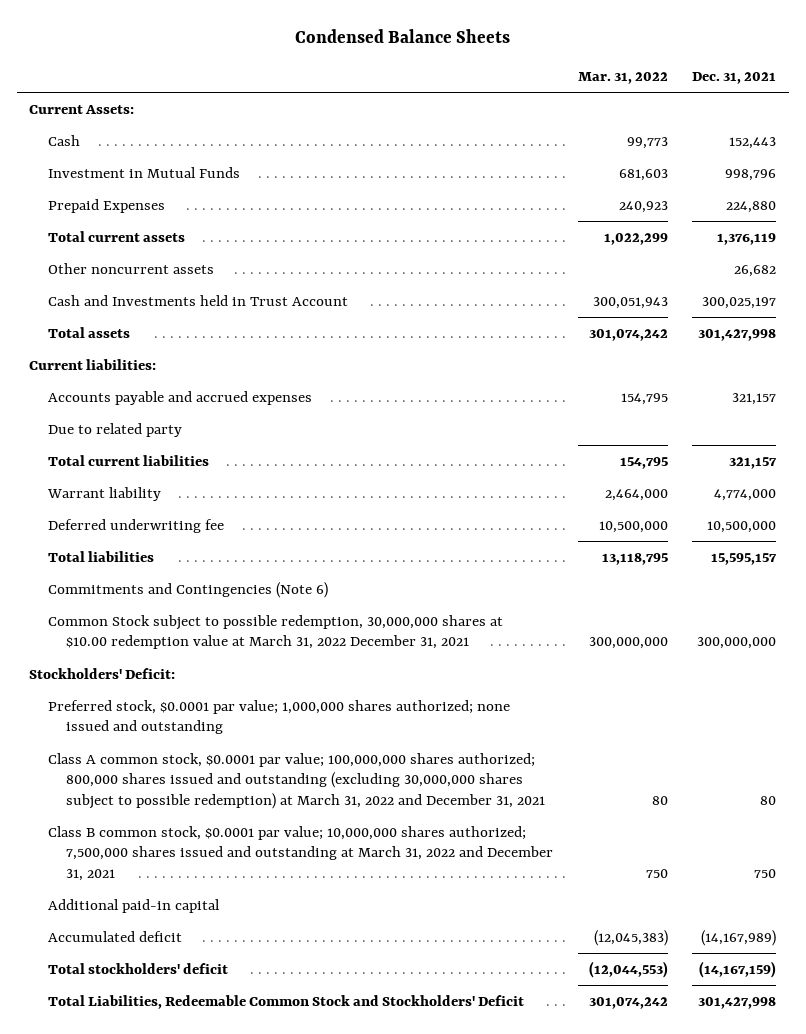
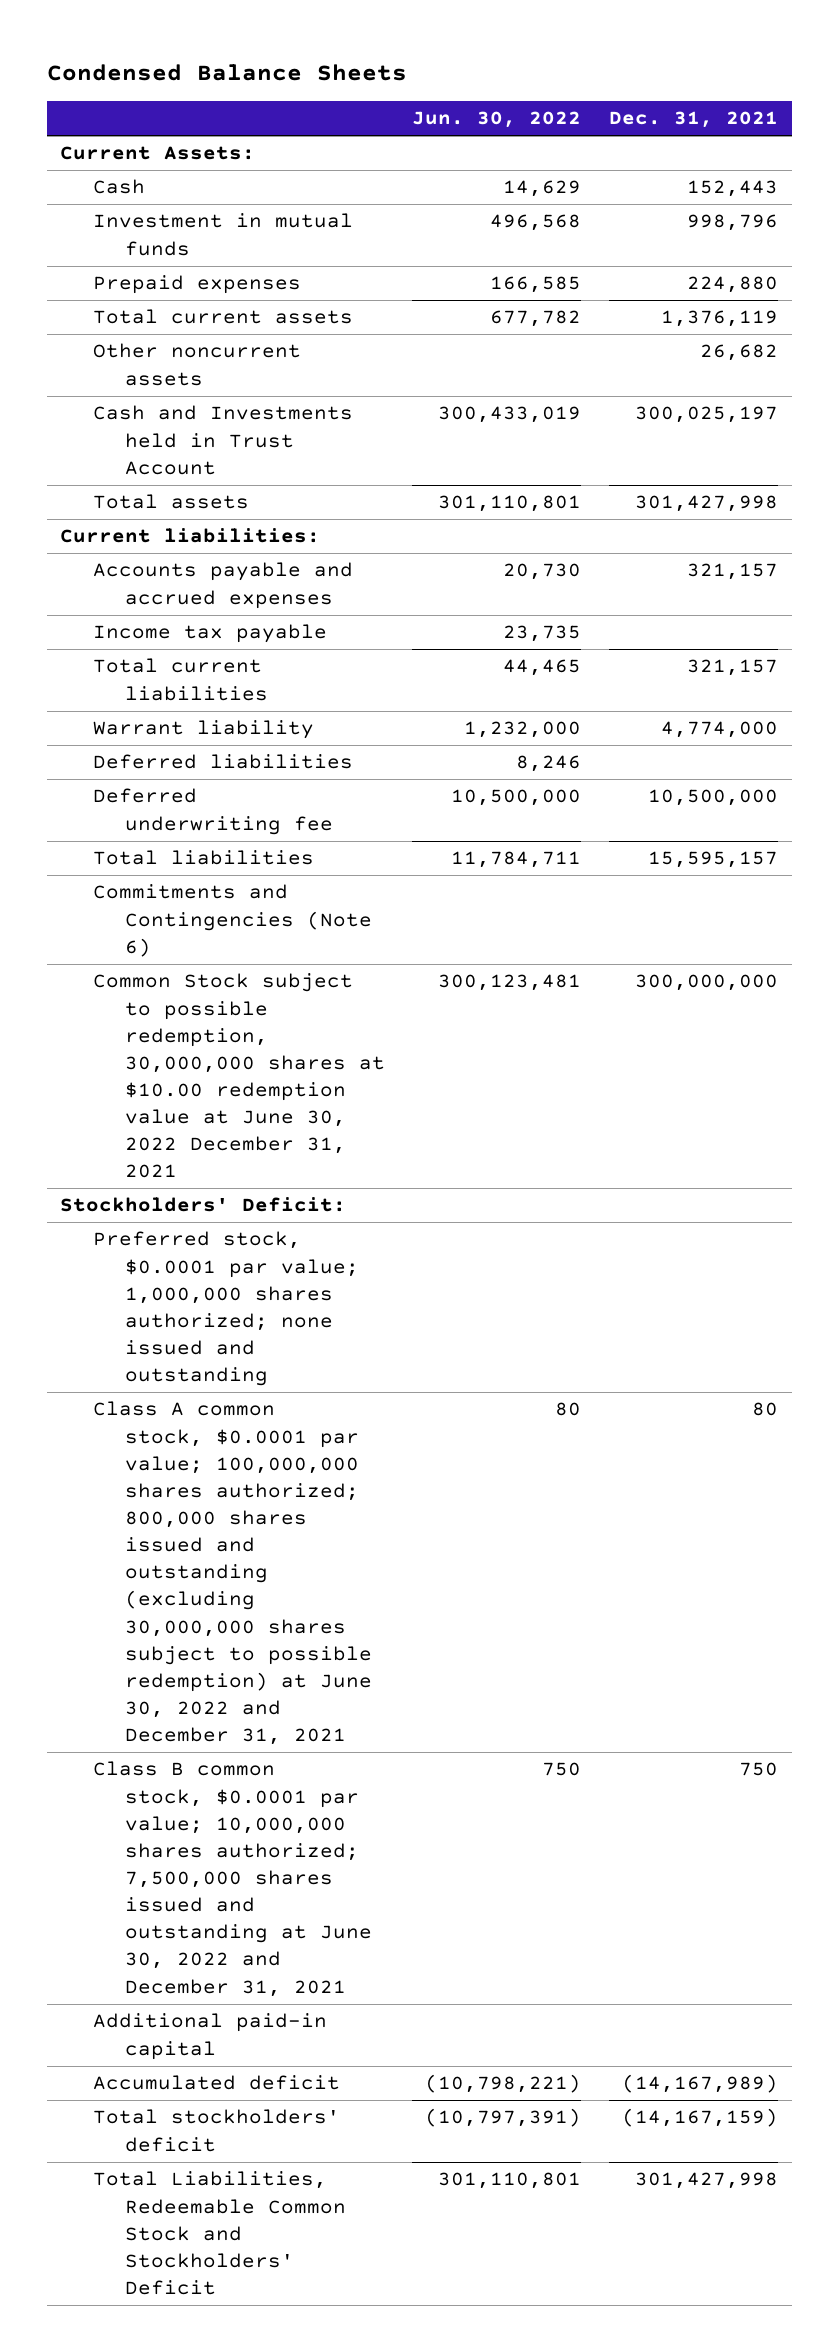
[577,72,668,85] Mar. 31, 2022 -> none
none -> [412,111,582,129] Jun. 30, 2022
[47,166,240,178] Investment in Mutual Funds -> [92,213,353,256] Investment in mutual funds
[47,198,165,213] Prepaid Expenses -> [92,275,301,295] Prepaid expenses
[47,422,182,437] Due to related party -> [92,624,327,644] Income tax payable
none -> [92,754,353,770] Deferred liabilities
[47,614,503,650] Common Stock subject to possible redemption, 30,000,000 shares at $10.00 redemption value at March 31, 2022 December 31, 2021 -> [92,973,385,1179] Common Stock subject to possible redemption, 30,000,000 shares at $10.00 redemption value at June 30, 2022 December 31, 2021
[47,752,546,809] Class A common stock, $0.0001 par value; 100,000,000 shares authorized; 800,000 shares issued and outstanding (excluding 30,000,000 shares subject to possible redemption) at March 31, 2022 and December 31, 2021 -> [92,1401,372,1746] Class A common stock, $0.0001 par value; 100,000,000 shares authorized; 800,000 shares issued and outstanding (excluding 30,000,000 shares subject to possible redemption) at June 30, 2022 and December 31, 2021
[47,825,554,881] Class B common stock, $0.0001 par value; 10,000,000 shares authorized; 7,500,000 shares issued and outstanding at March 31, 2022 and December 31, 2021 -> [92,1761,372,1997] Class B common stock, $0.0001 par value; 10,000,000 shares authorized; 7,500,000 shares issued and outstanding at June 30, 2022 and December 31, 2021

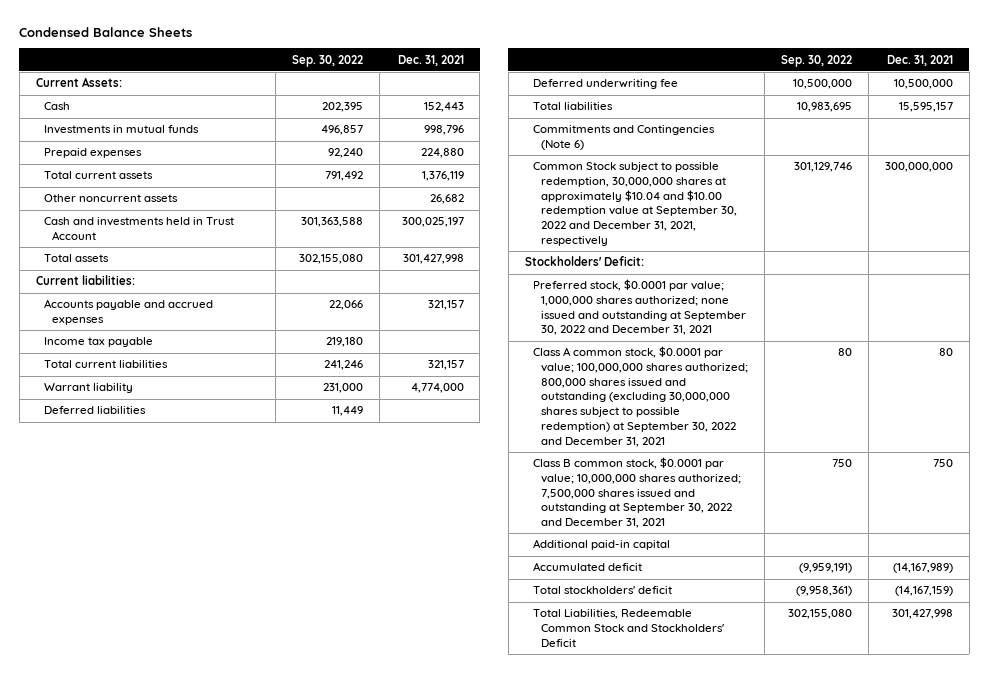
[412,111,582,129] Jun. 30, 2022 -> none
none -> [291,54,363,67] Sep. 30, 2022
[92,213,353,256] Investment in mutual funds -> [43,125,199,135] Investments in mutual funds
[92,405,353,475] Cash and Investments held in Trust Account -> [43,217,234,241] Cash and investments held in Trust Account
[92,973,385,1179] Common Stock subject to possible redemption, 30,000,000 shares at $10.00 redemption value at June 30, 2022 December 31, 2021 -> [533,162,738,246] Common Stock subject to possible redemption, 30,000,000 shares at approximately $10.04 and $10.00 redemption value at September 30, 2022 and December 31, 2021, respectively
[92,1231,359,1387] Preferred stock, $0.0001 par value; 1,000,000 shares authorized; none issued and outstanding -> [533,279,747,336] Preferred stock, $0.0001 par value; 1,000,000 shares authorized; none issued and outstanding at September 30, 2022 and December 31, 2021
[92,1401,372,1746] Class A common stock, $0.0001 par value; 100,000,000 shares authorized; 800,000 shares issued and outstanding (excluding 30,000,000 shares subject to possible redemption) at June 30, 2022 and December 31, 2021 -> [533,346,749,447] Class A common stock, $0.0001 par value; 100,000,000 shares authorized; 800,000 shares issued and outstanding (excluding 30,000,000 shares subject to possible redemption) at September 30, 2022 and December 31, 2021
[92,1761,372,1997] Class B common stock, $0.0001 par value; 10,000,000 shares authorized; 7,500,000 shares issued and outstanding at June 30, 2022 and December 31, 2021 -> [533,457,742,529] Class B common stock, $0.0001 par value; 10,000,000 shares authorized; 7,500,000 shares issued and outstanding at September 30, 2022 and December 31, 2021

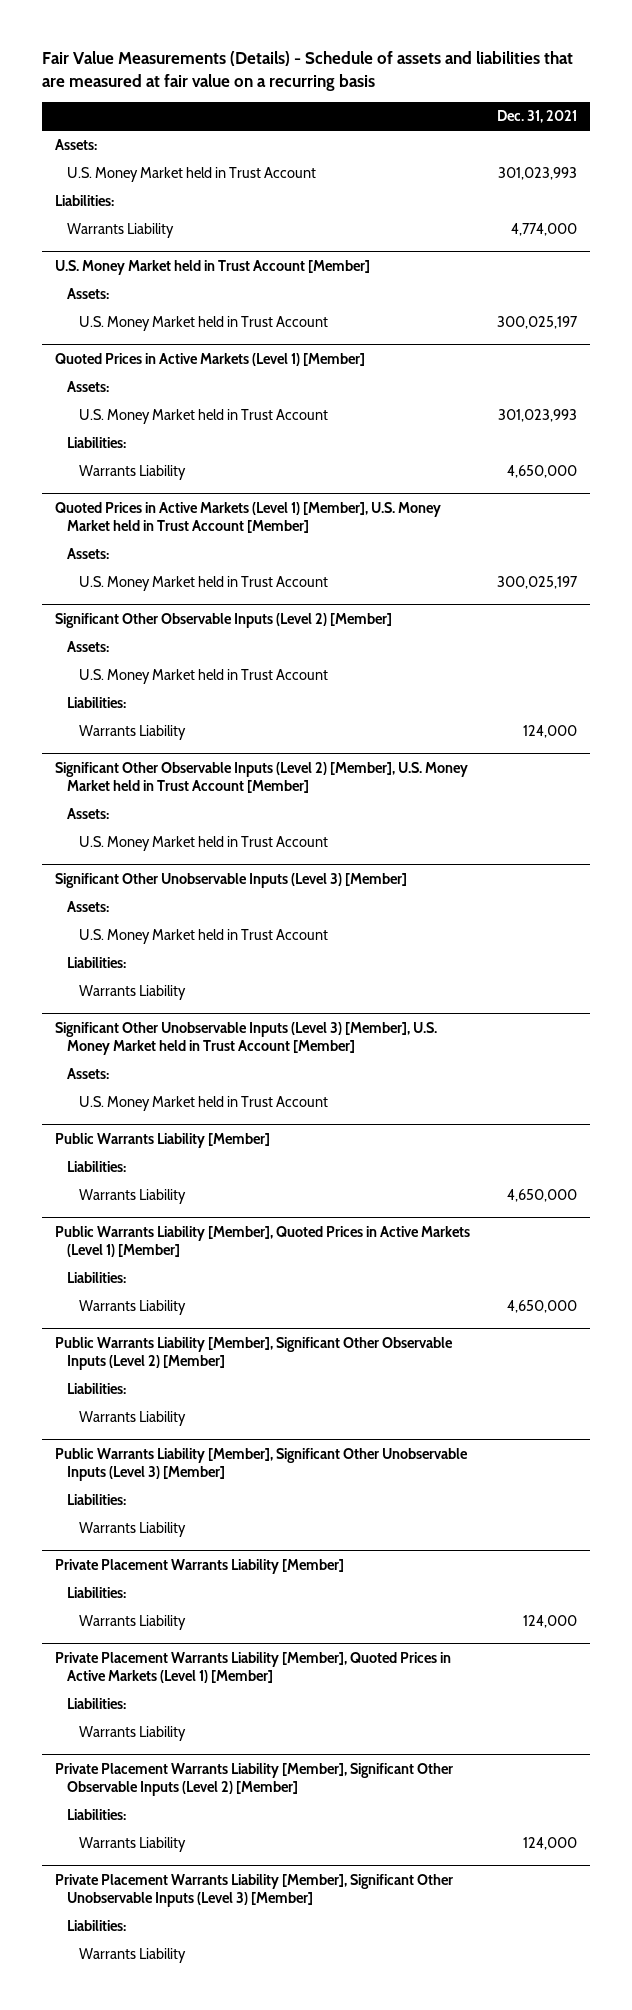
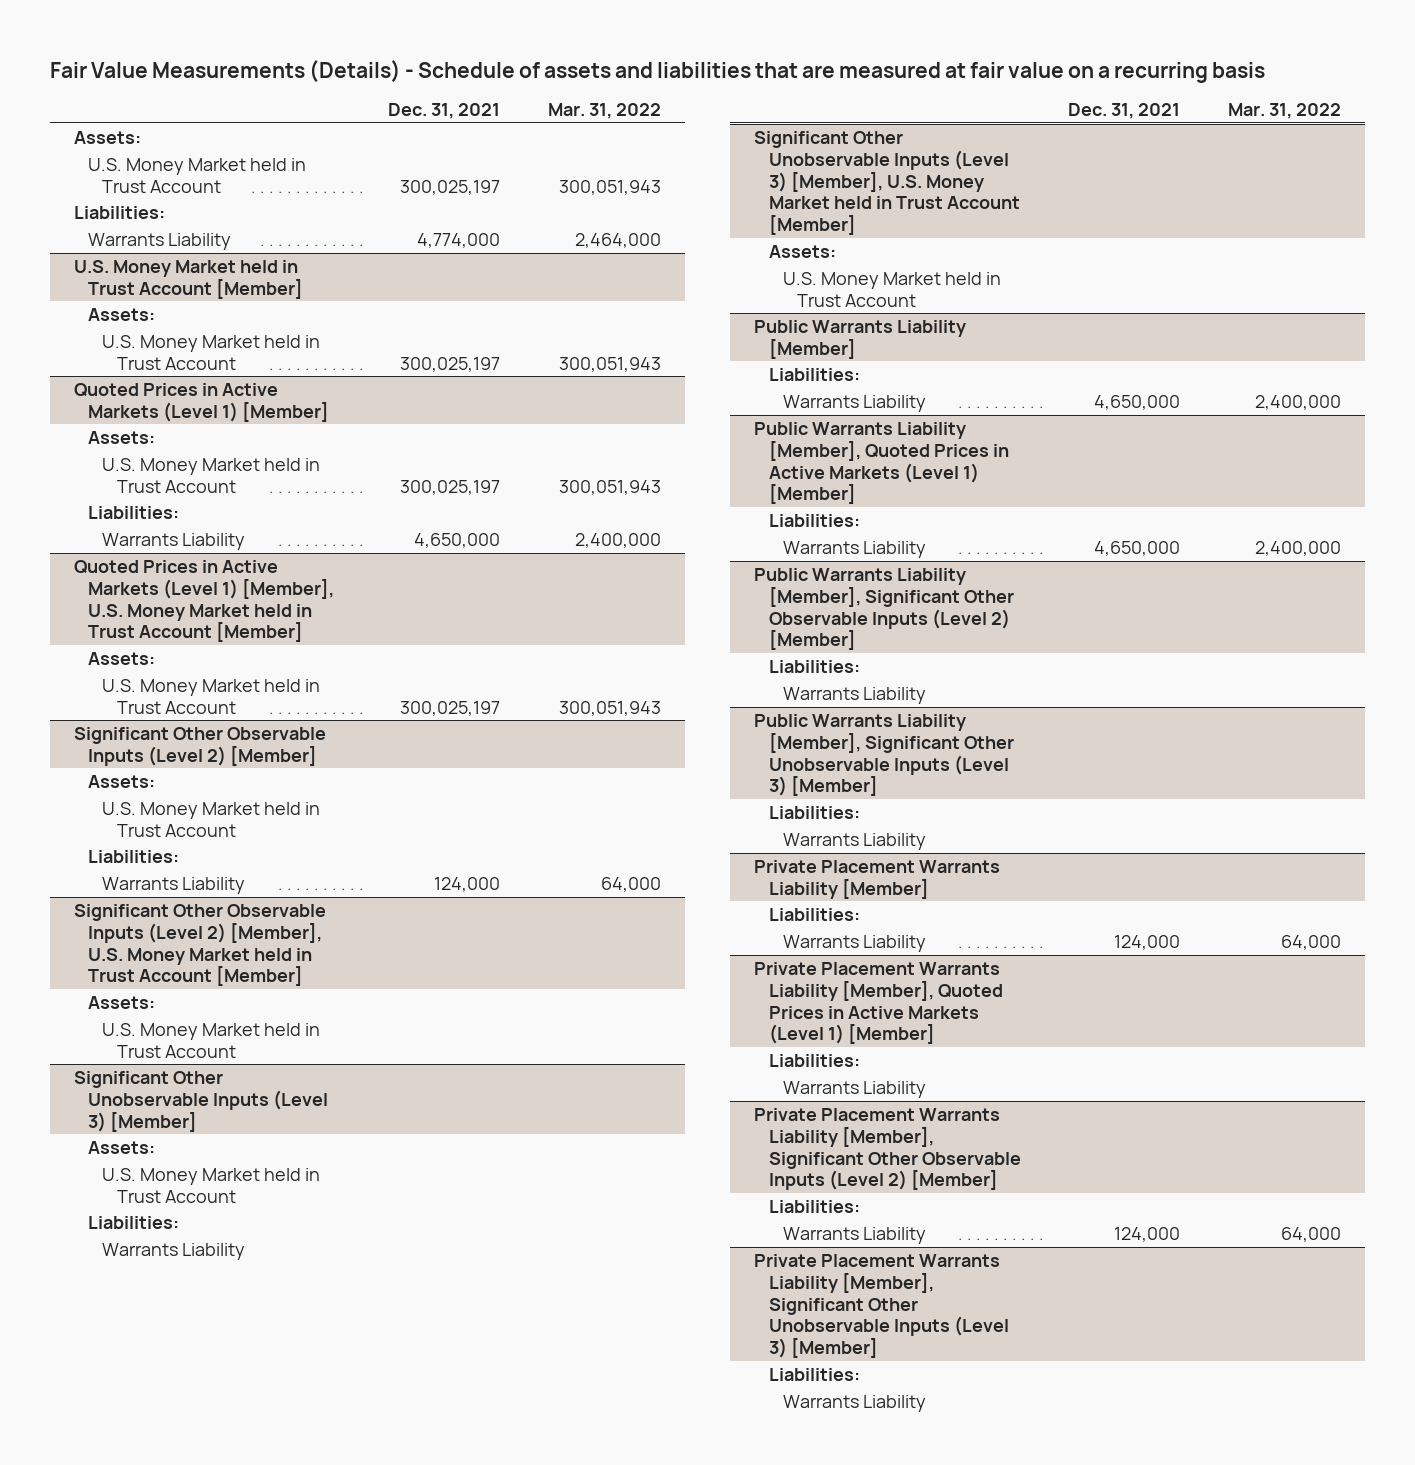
none -> [547,103,661,120] Mar. 31, 2022
[497,167,577,181] 301,023,993 -> [399,179,500,195] 300,025,197
[497,409,577,423] 301,023,993 -> [399,479,500,495] 300,025,197

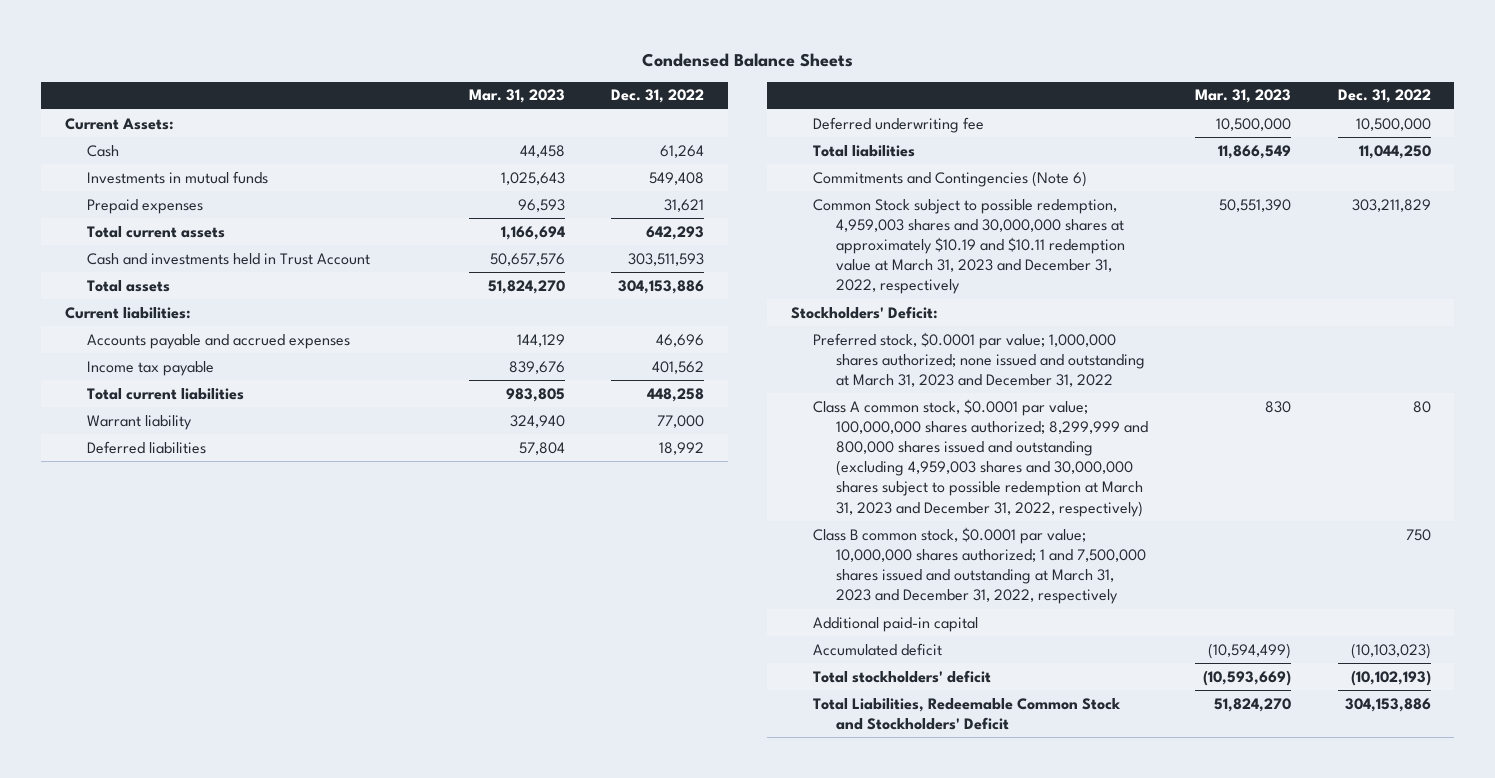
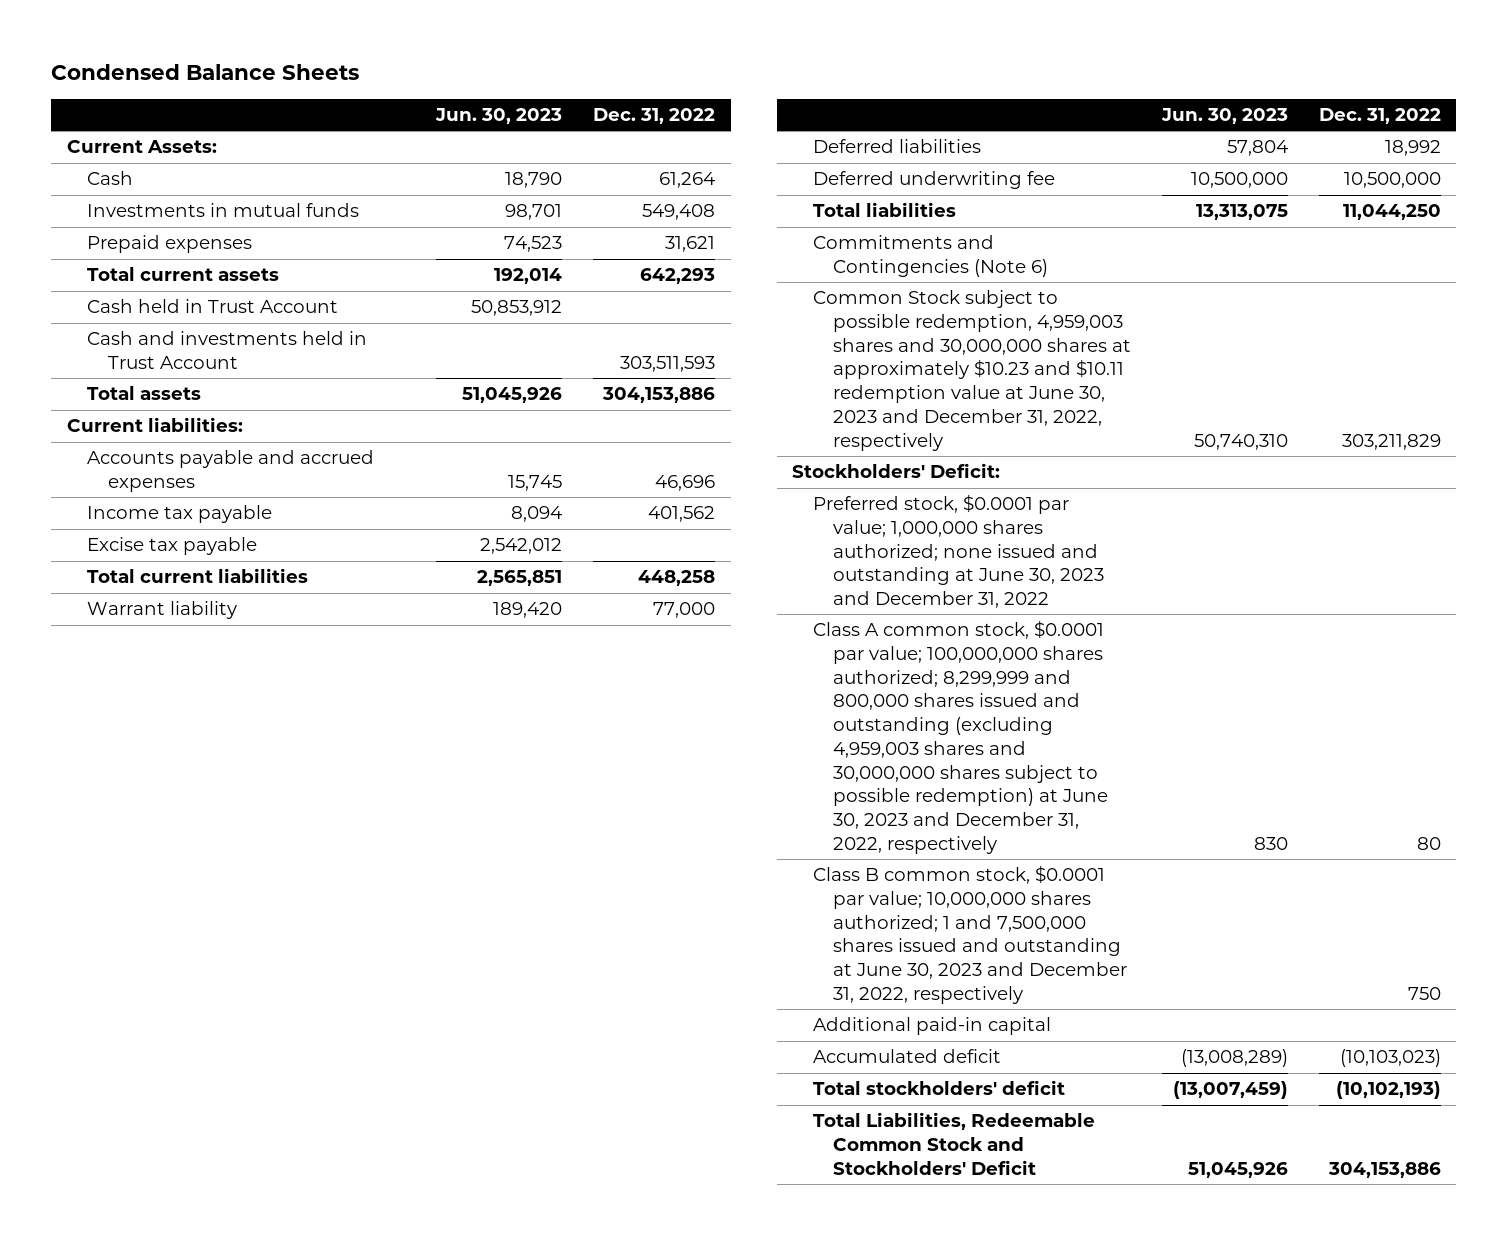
[468,89,565,104] Mar. 31, 2023 -> none
none -> [435,107,563,124] Jun. 30, 2023
none -> [87,299,339,314] Cash held in Trust Account
none -> [87,537,258,556] Excise tax payable
[813,198,1125,295] Common Stock subject to possible redemption, 4,959,003 shares and 30,000,000 shares at approximately $10.19 and $10.11 redemption value at March 31, 2023 and December 31, 2022, respectively -> [812,290,1132,451] Common Stock subject to possible redemption, 4,959,003 shares and 30,000,000 shares at approximately $10.23 and $10.11 redemption value at June 30, 2023 and December 31, 2022, respectively
[813,331,1145,388] Preferred stock, $0.0001 par value; 1,000,000 shares authorized; none issued and outstanding at March 31, 2023 and December 31, 2022 -> [812,494,1105,609] Preferred stock, $0.0001 par value; 1,000,000 shares authorized; none issued and outstanding at June 30, 2023 and December 31, 2022
[813,398,1148,517] Class A common stock, $0.0001 par value; 100,000,000 shares authorized; 8,299,999 and 800,000 shares issued and outstanding (excluding 4,959,003 shares and 30,000,000 shares subject to possible redemption at March 31, 2023 and December 31, 2022, respectively) -> [812,620,1109,854] Class A common stock, $0.0001 par value; 100,000,000 shares authorized; 8,299,999 and 800,000 shares issued and outstanding (excluding 4,959,003 shares and 30,000,000 shares subject to possible redemption) at June 30, 2023 and December 31, 2022, respectively
[813,526,1146,605] Class B common stock, $0.0001 par value; 10,000,000 shares authorized; 1 and 7,500,000 shares issued and outstanding at March 31, 2023 and December 31, 2022, respectively -> [812,865,1128,1004] Class B common stock, $0.0001 par value; 10,000,000 shares authorized; 1 and 7,500,000 shares issued and outstanding at June 30, 2023 and December 31, 2022, respectively

